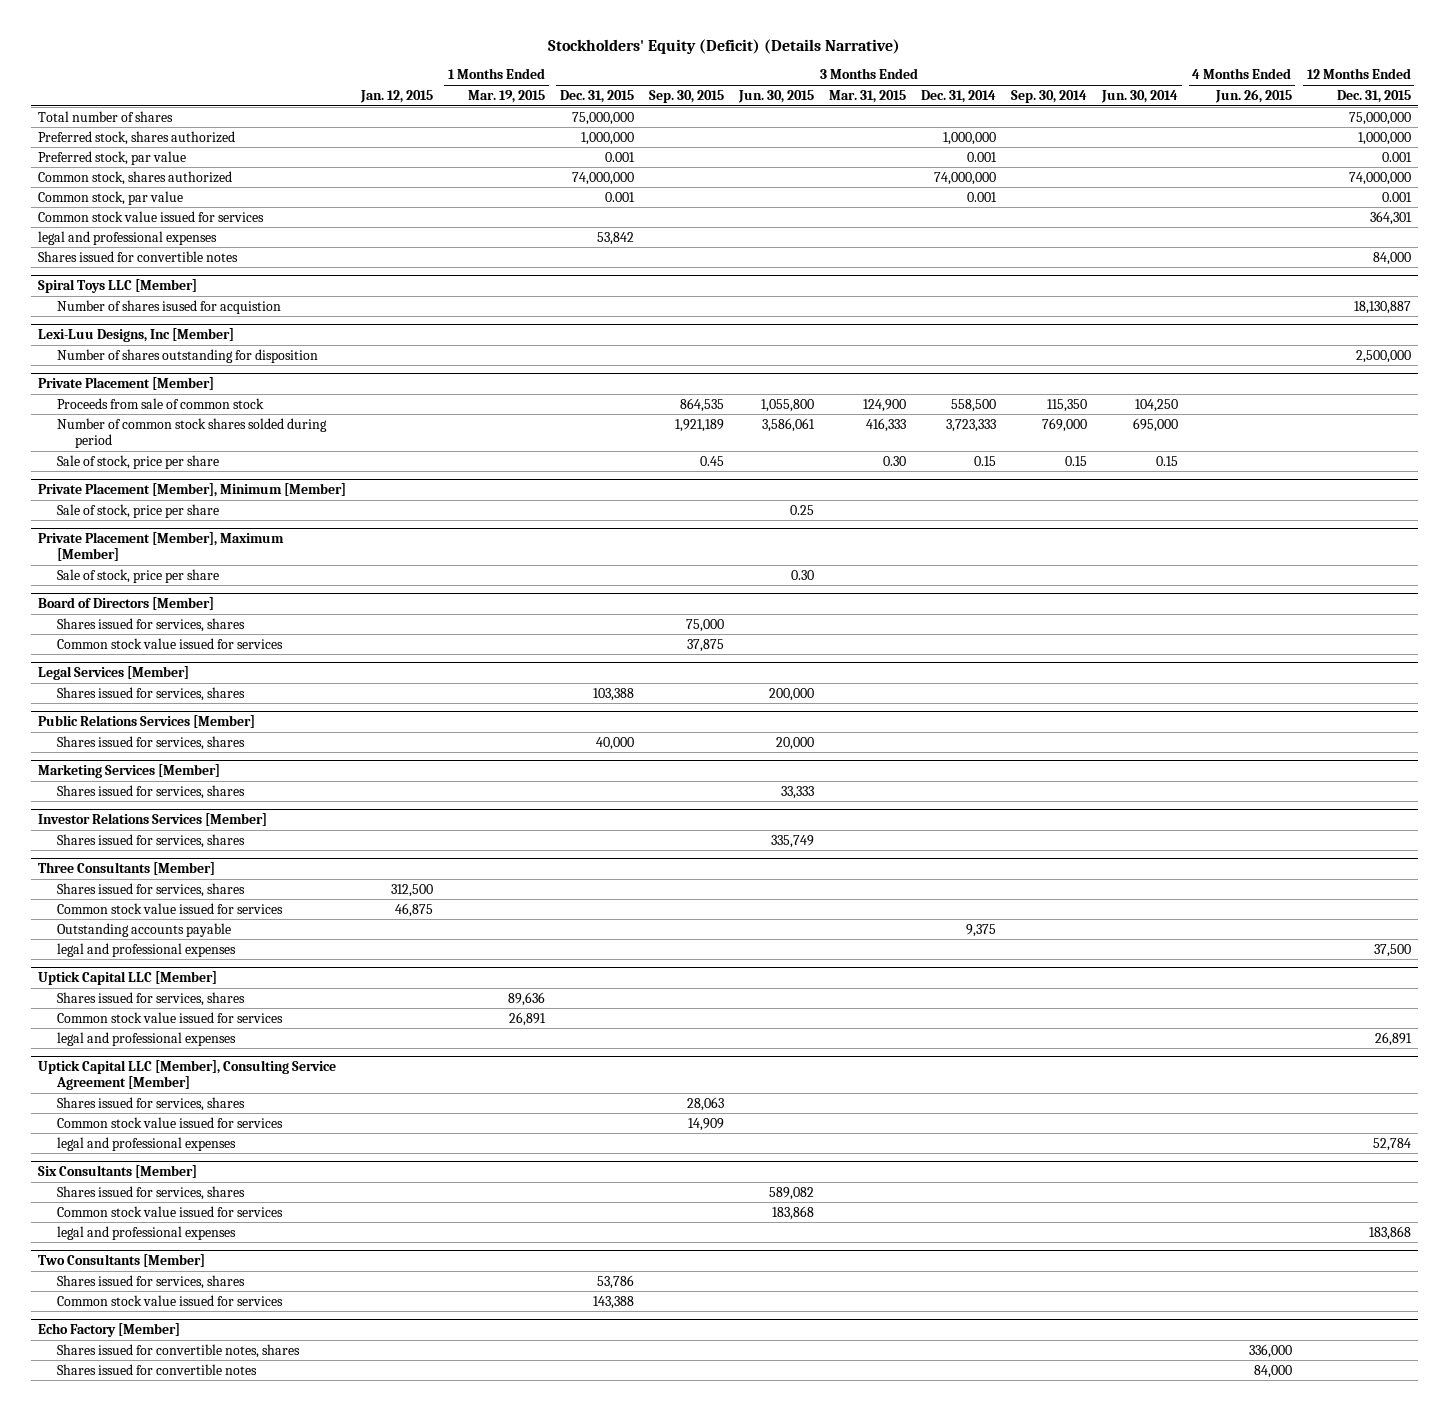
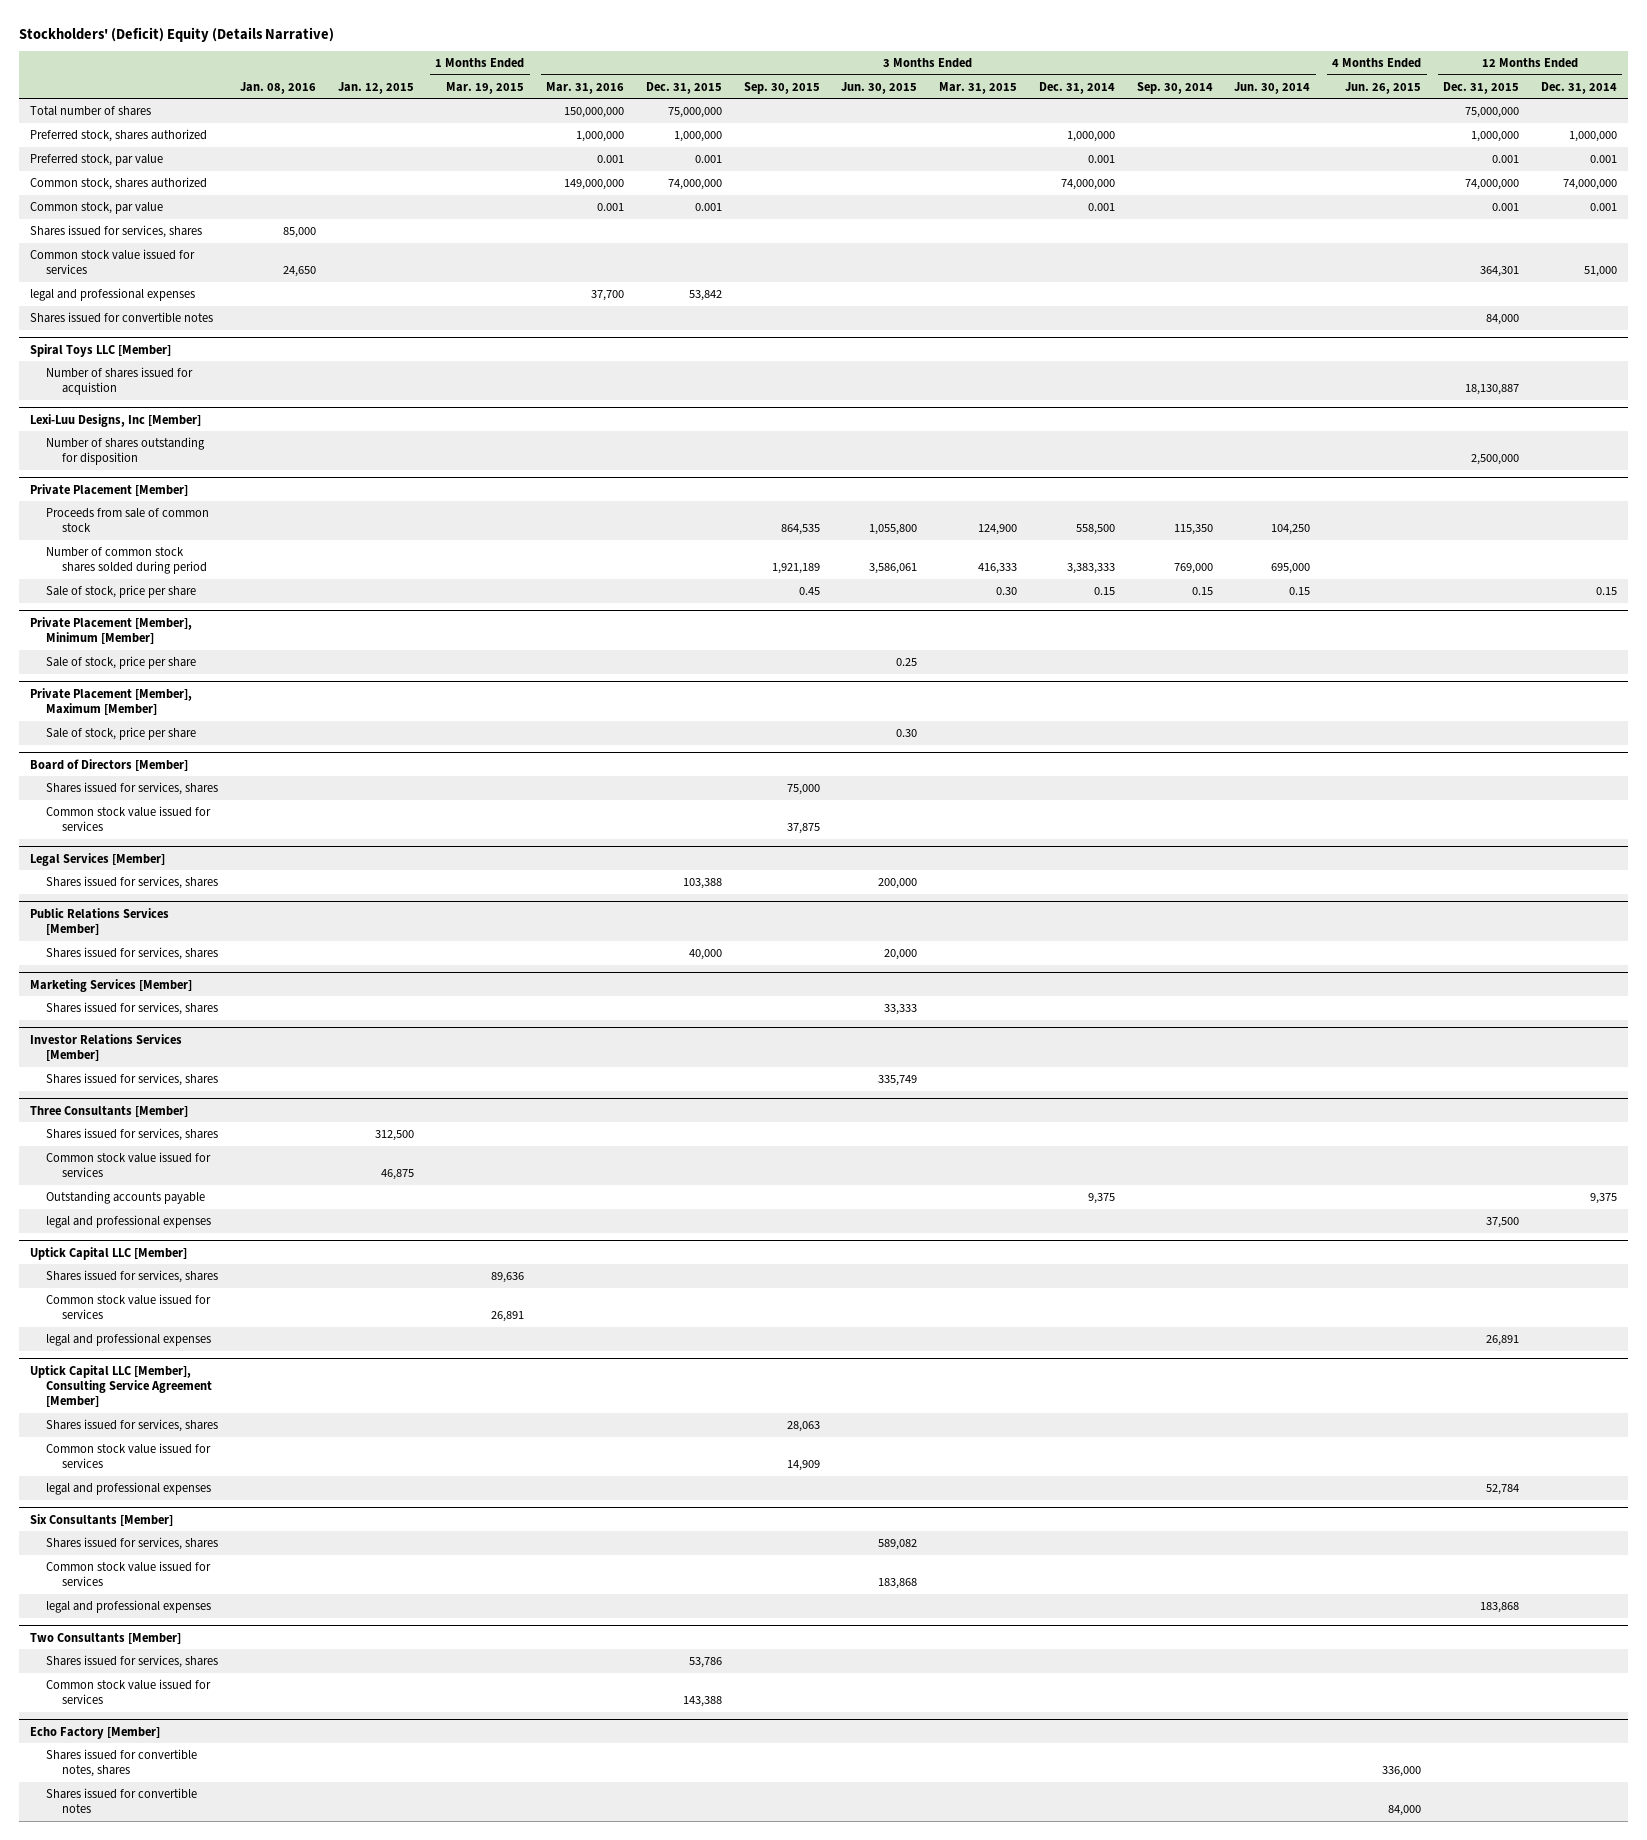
[548,39,901,55] Stockholders' Equity (Deficit) (Details Narrative) -> [19,26,335,42] Stockholders' (Deficit) Equity (Details Narrative)
none -> [239,81,316,94] Jan. 08, 2016
none -> [546,81,625,94] Mar. 31, 2016
none -> [1540,81,1617,94] Dec. 31, 2014
none -> [30,224,203,238] Shares issued for services, shares
[56,299,281,314] Number of shares isused for acquistion -> [45,366,193,396] Number of shares issued for acquistion
[945,418,996,432] 3,723,333 -> [1066,563,1115,575] 3,383,333

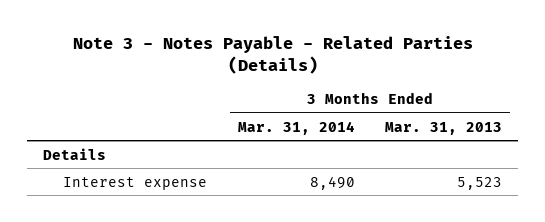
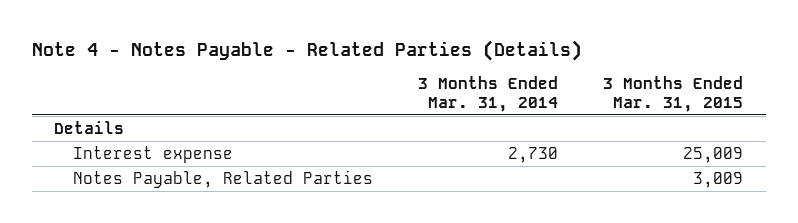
[72,36,473,75] Note 3 - Notes Payable - Related Parties (Details) -> [31,39,582,61] Note 4 - Notes Payable - Related Parties (Details)
[385,121,503,135] Mar. 31, 2013 -> none
none -> [603,75,744,113] 3 Months Ended Mar. 31, 2015
[309,175,355,190] 8,490 -> [508,146,559,163] 2,730
none -> [73,169,374,188] Notes Payable, Related Parties

